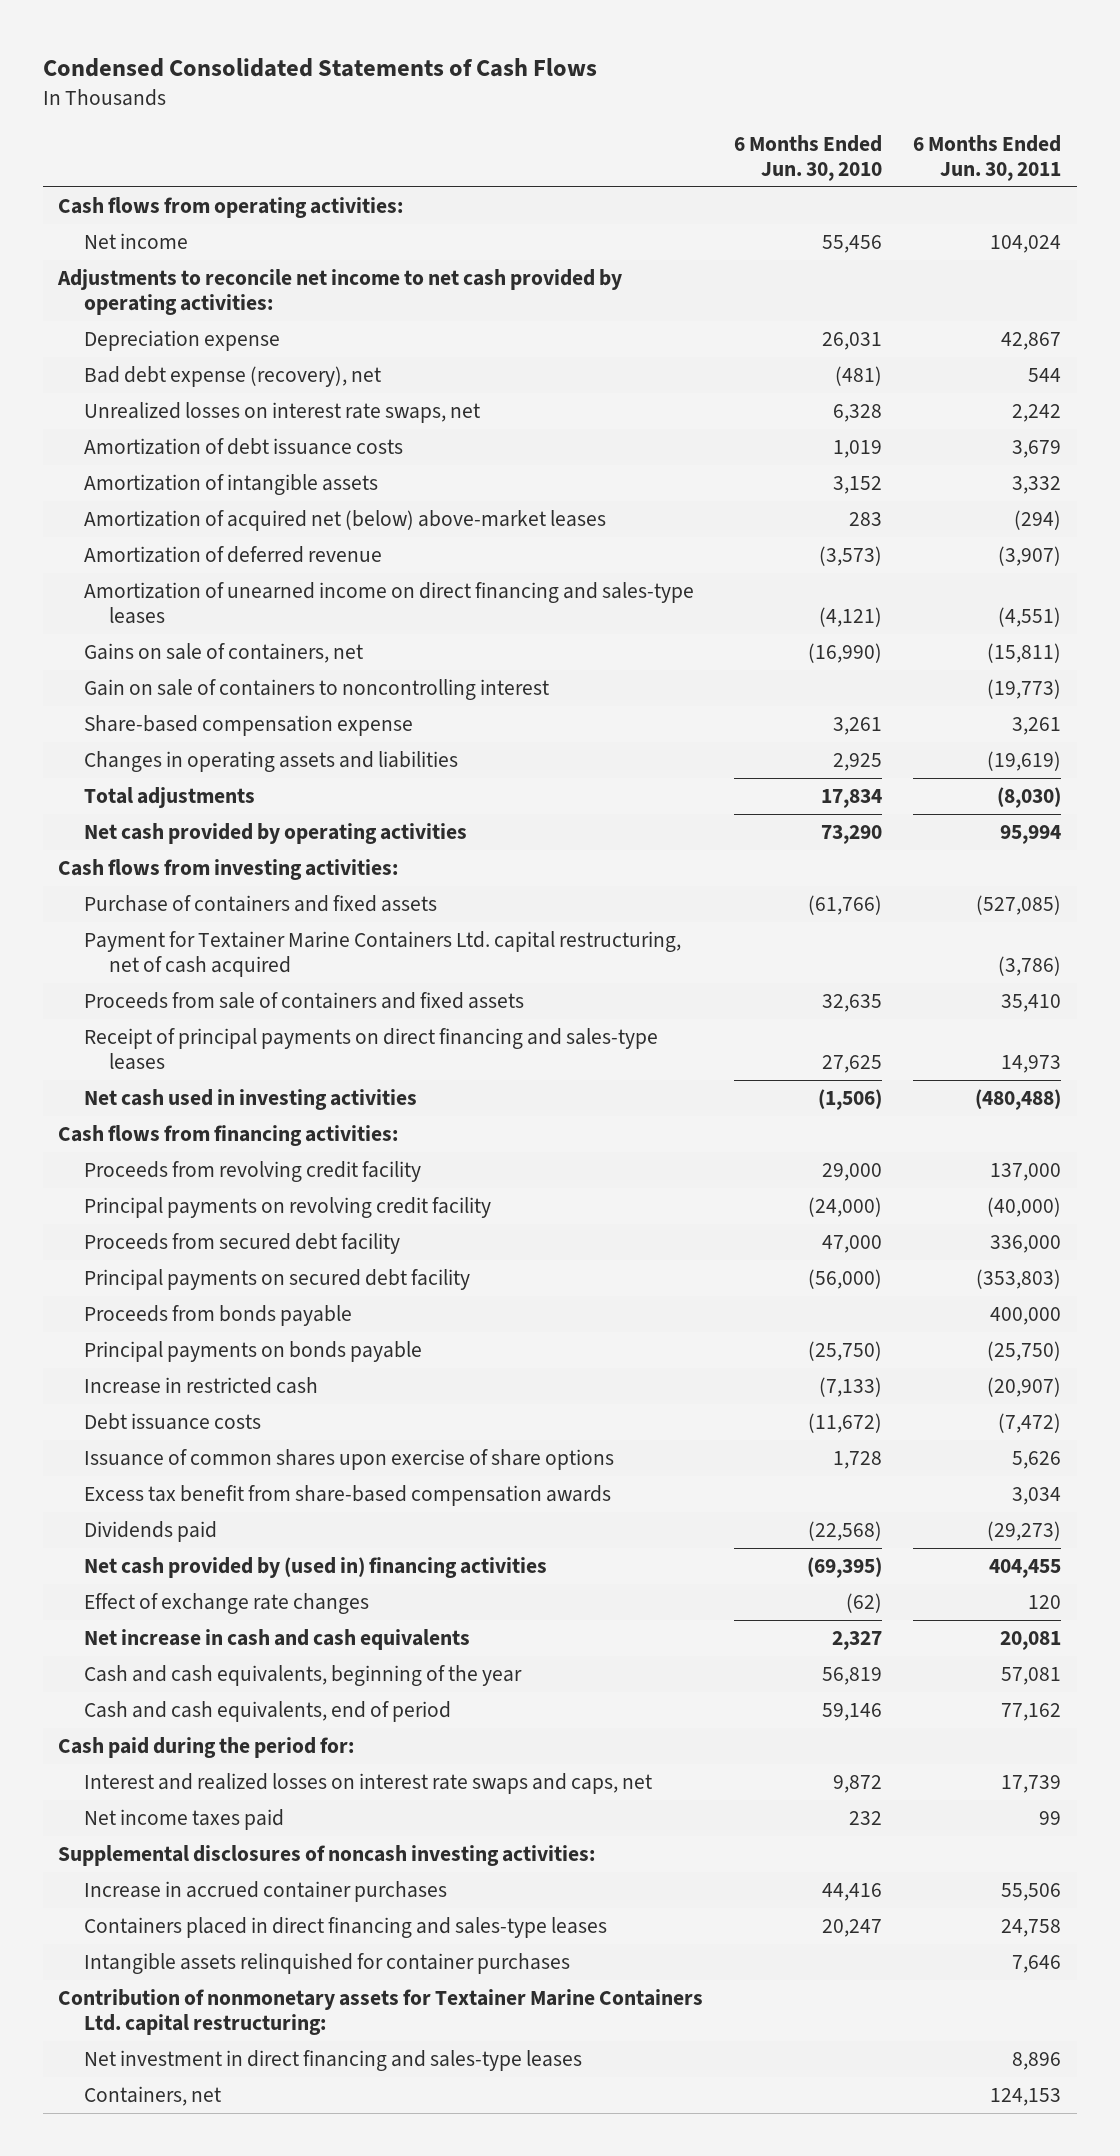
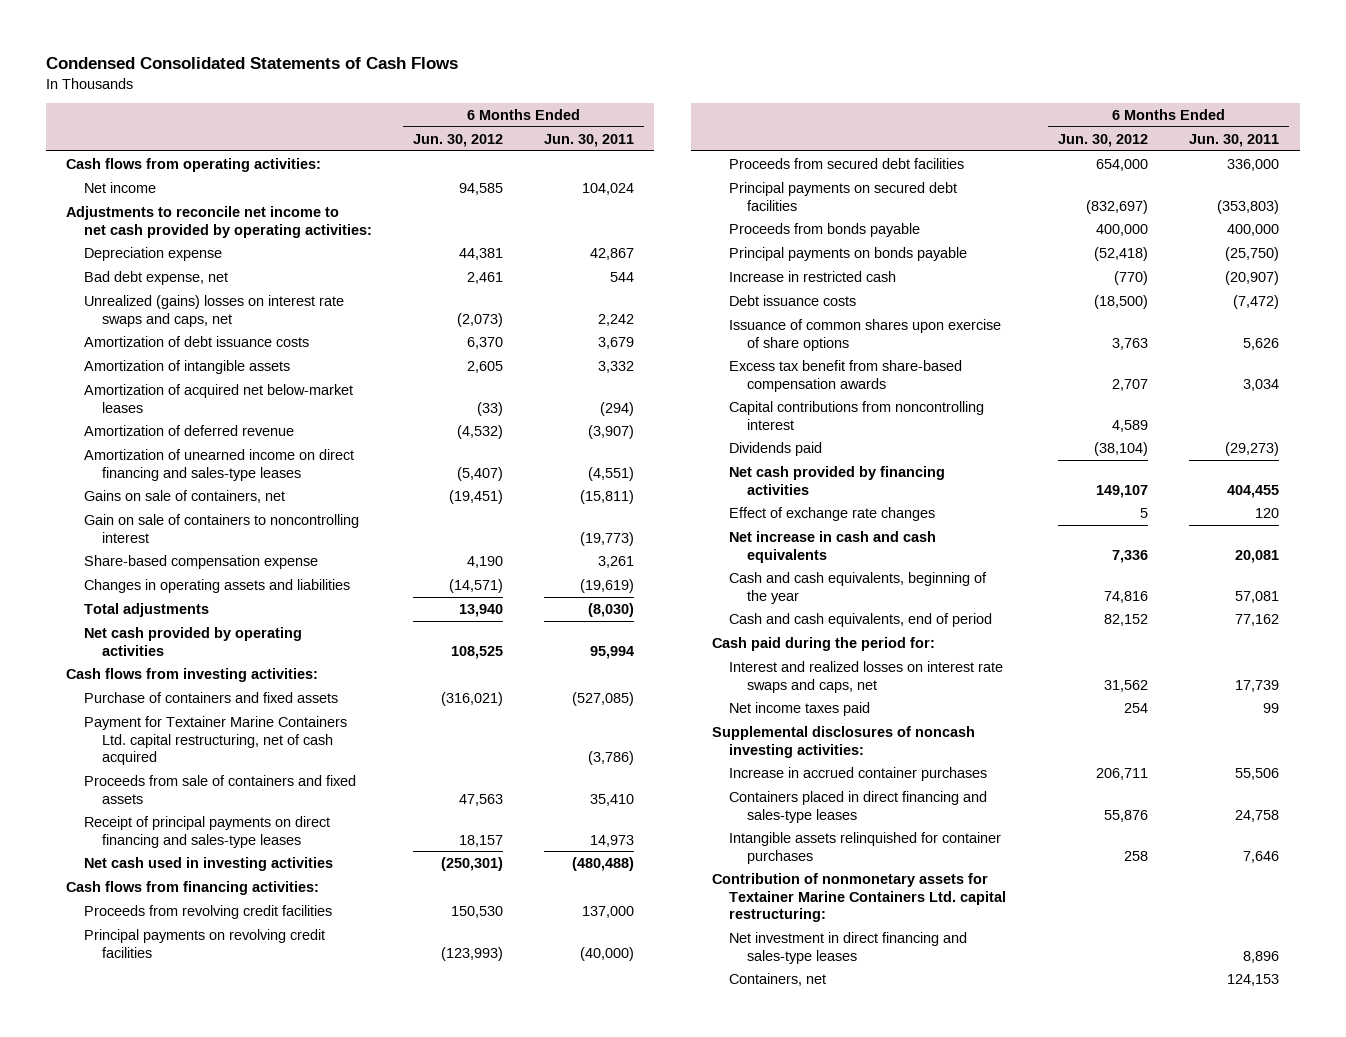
[734,134,883,182] 6 Months Ended Jun. 30, 2010 -> none
none -> [413,133,504,147] Jun. 30, 2012
[83,365,381,387] Bad debt expense (recovery), net -> [84,270,229,285] Bad debt expense, net
[83,401,480,423] Unrealized losses on interest rate swaps, net -> [84,294,345,327] Unrealized (gains) losses on interest rate swaps and caps, net
[83,509,606,531] Amortization of acquired net (below) above-market leases -> [84,383,354,413] Amortization of acquired net below-market leases
[83,1160,421,1182] Proceeds from revolving credit facility -> [84,904,333,919] Proceeds from revolving credit facilities
[83,1196,491,1218] Principal payments on revolving credit facility -> [84,928,326,958] Principal payments on revolving credit facilities
[83,1232,400,1254] Proceeds from secured debt facility -> [729,157,965,169] Proceeds from secured debt facilities
[83,1268,470,1290] Principal payments on secured debt facility -> [729,181,958,211] Principal payments on secured debt facilities
none -> [729,400,985,430] Capital contributions from noncontrolling interest
[83,1556,547,1578] Net cash provided by (used in) financing activities -> [729,465,946,495] Net cash provided by financing activities

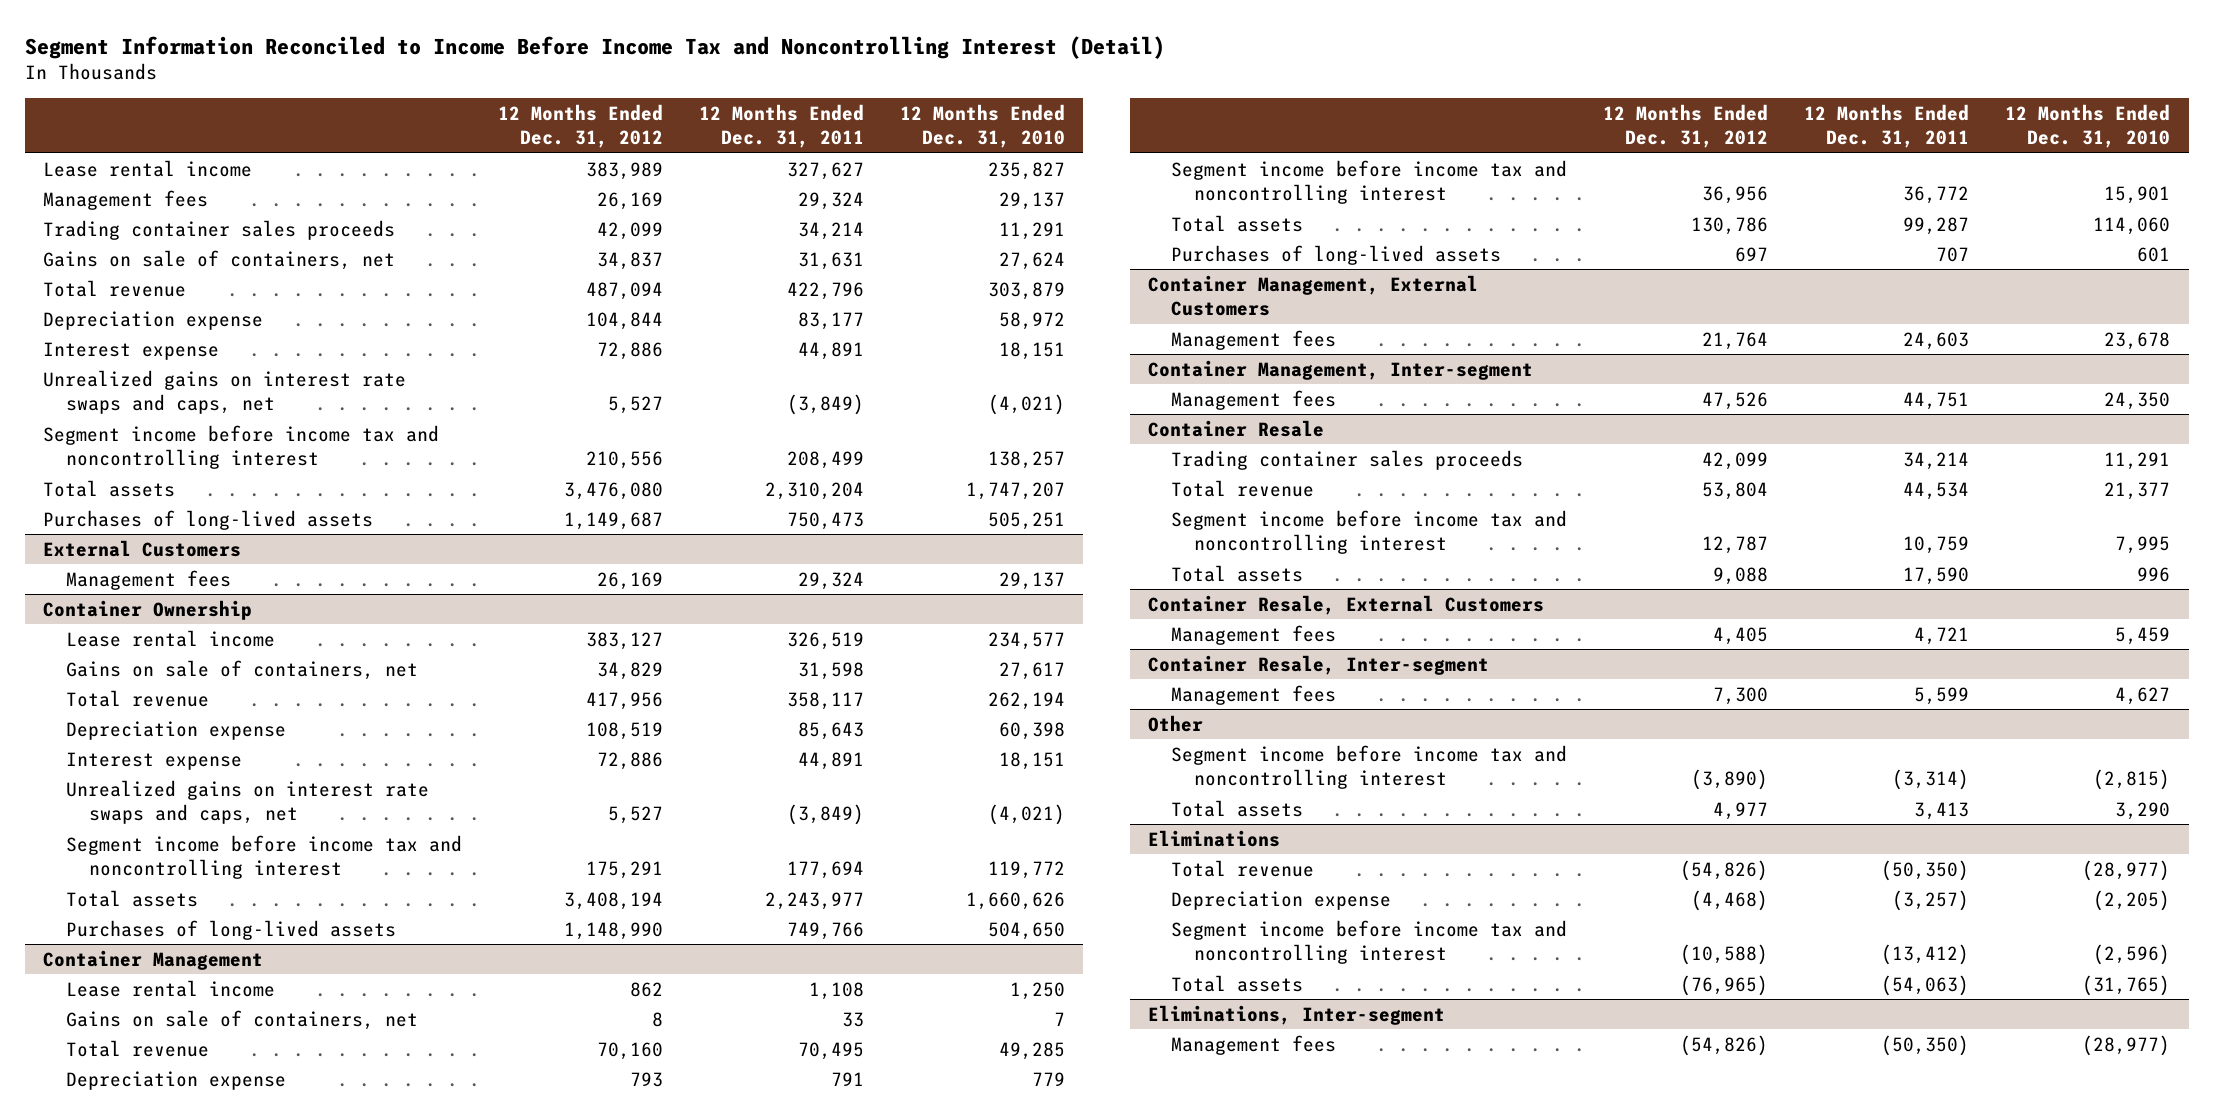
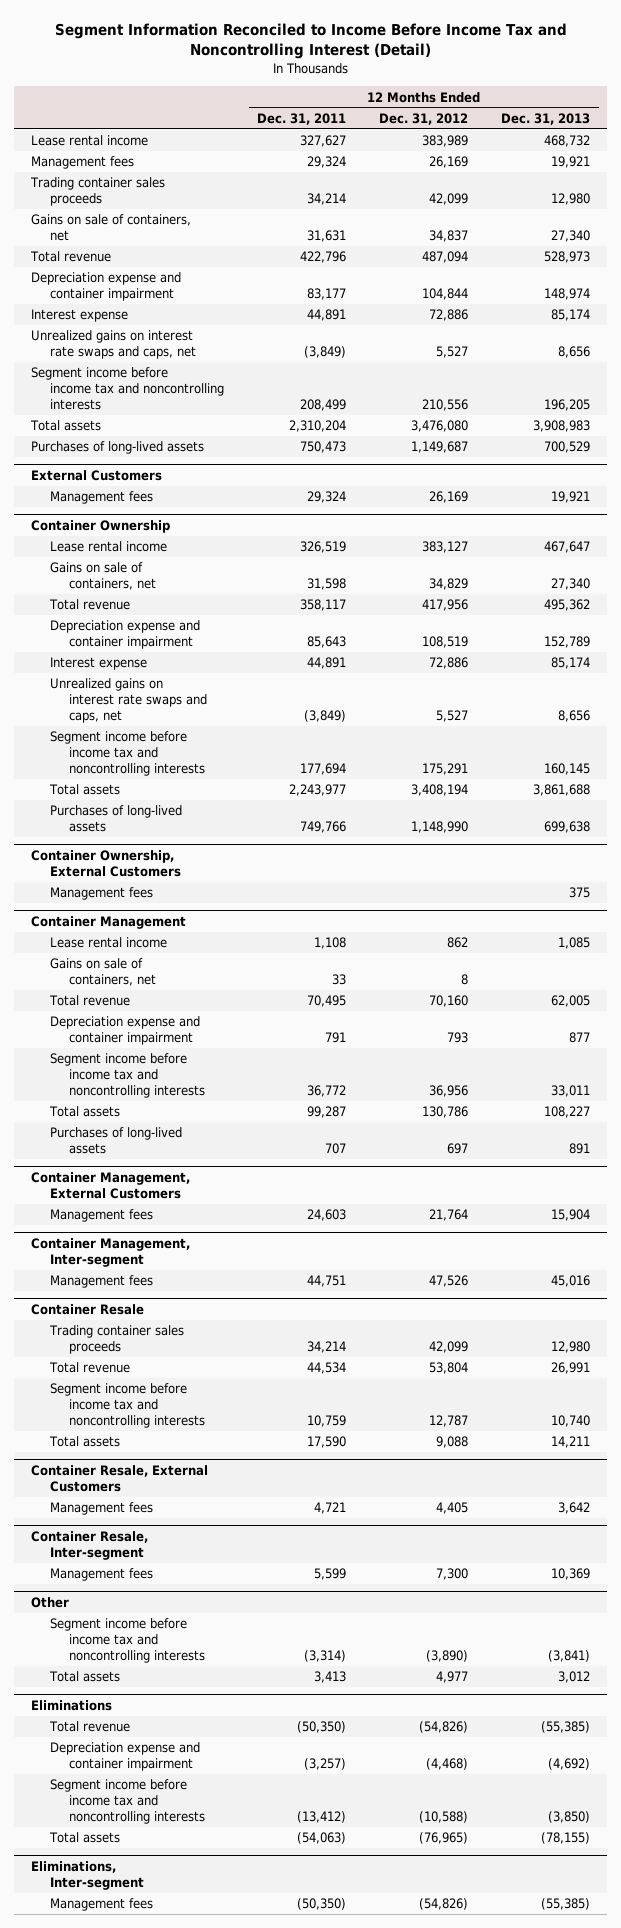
[900,103,1066,149] 12 Months Ended Dec. 31, 2010 -> none
none -> [501,113,591,126] Dec. 31, 2013
[42,310,263,330] Depreciation expense -> [30,272,181,302] Depreciation expense and container impairment
[42,424,439,470] Segment income before income tax and noncontrolling interest -> [30,367,224,410] Segment income before income tax and noncontrolling interests
[65,720,286,740] Depreciation expense -> [49,620,200,650] Depreciation expense and container impairment
[65,834,462,880] Segment income before income tax and noncontrolling interest -> [49,731,206,776] Segment income before income tax and noncontrolling interests
none -> [30,850,181,878] Container Ownership, External Customers
none -> [49,887,153,901] Management fees
[65,1070,286,1090] Depreciation expense -> [49,1016,200,1046] Depreciation expense and container impairment
[1171,159,1568,205] Segment income before income tax and noncontrolling interest -> [49,1053,206,1098] Segment income before income tax and noncontrolling interests
[1171,509,1568,555] Segment income before income tax and noncontrolling interest -> [49,1383,206,1428] Segment income before income tax and noncontrolling interests
[1171,744,1568,790] Segment income before income tax and noncontrolling interest -> [49,1618,206,1663] Segment income before income tax and noncontrolling interests
[1171,890,1392,910] Depreciation expense -> [49,1742,200,1772] Depreciation expense and container impairment
[1171,919,1568,965] Segment income before income tax and noncontrolling interest -> [49,1779,206,1824] Segment income before income tax and noncontrolling interests

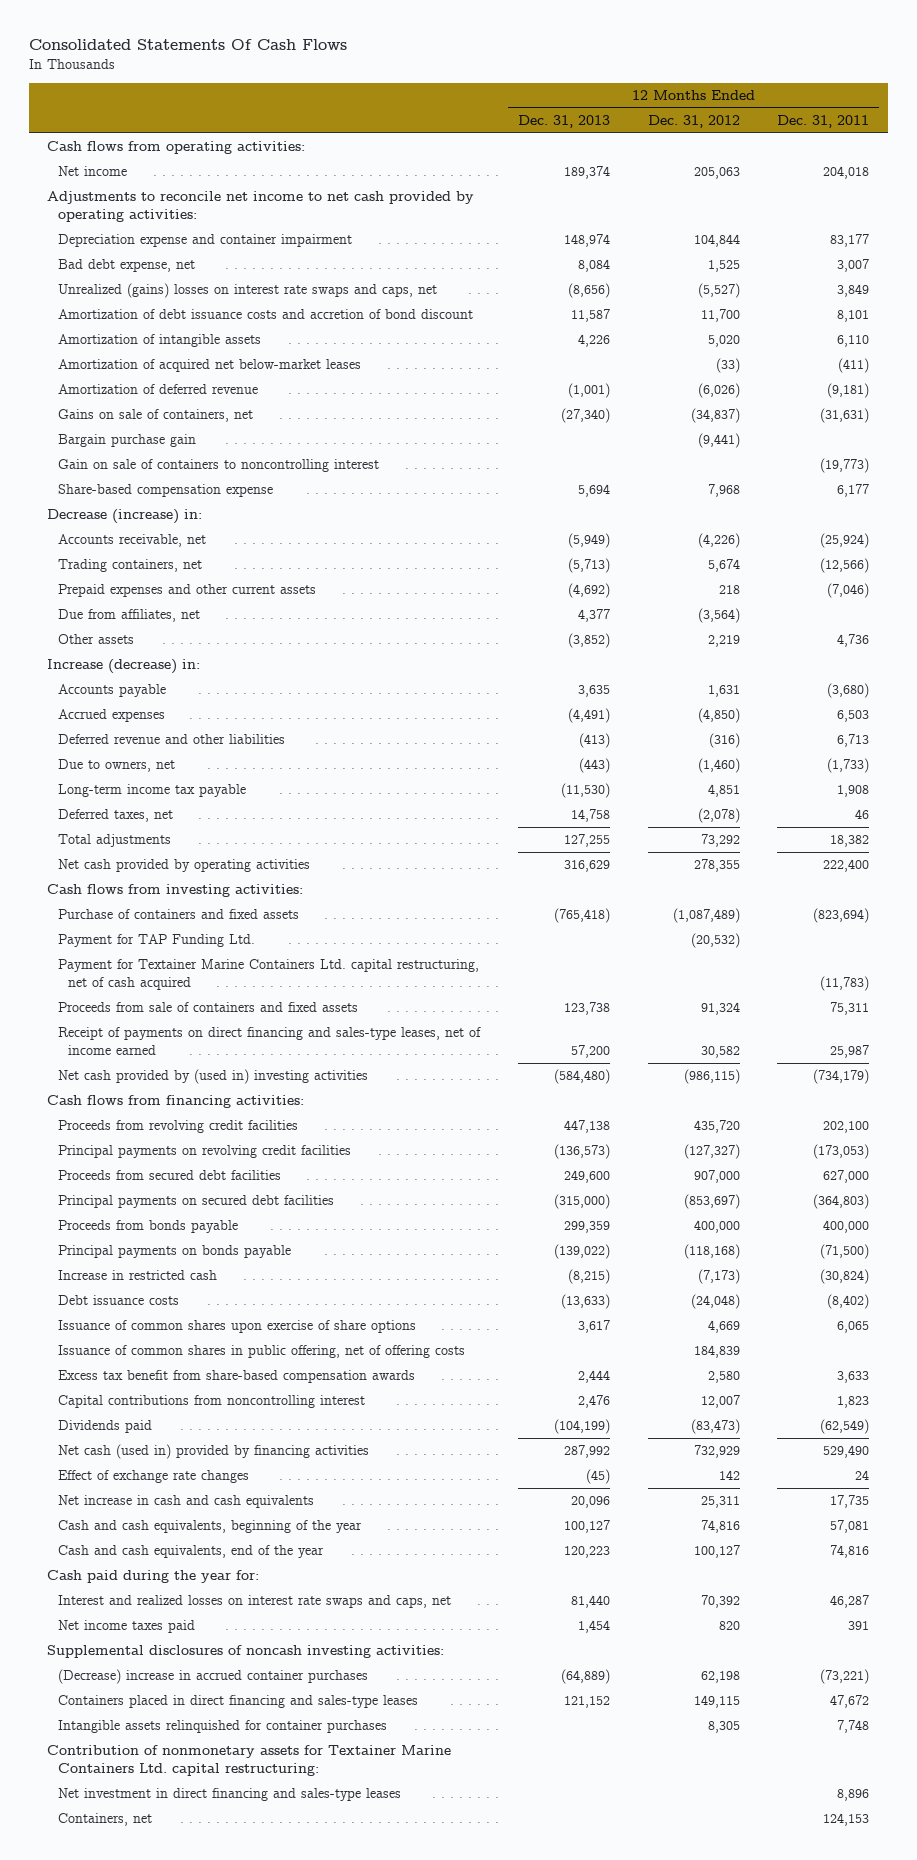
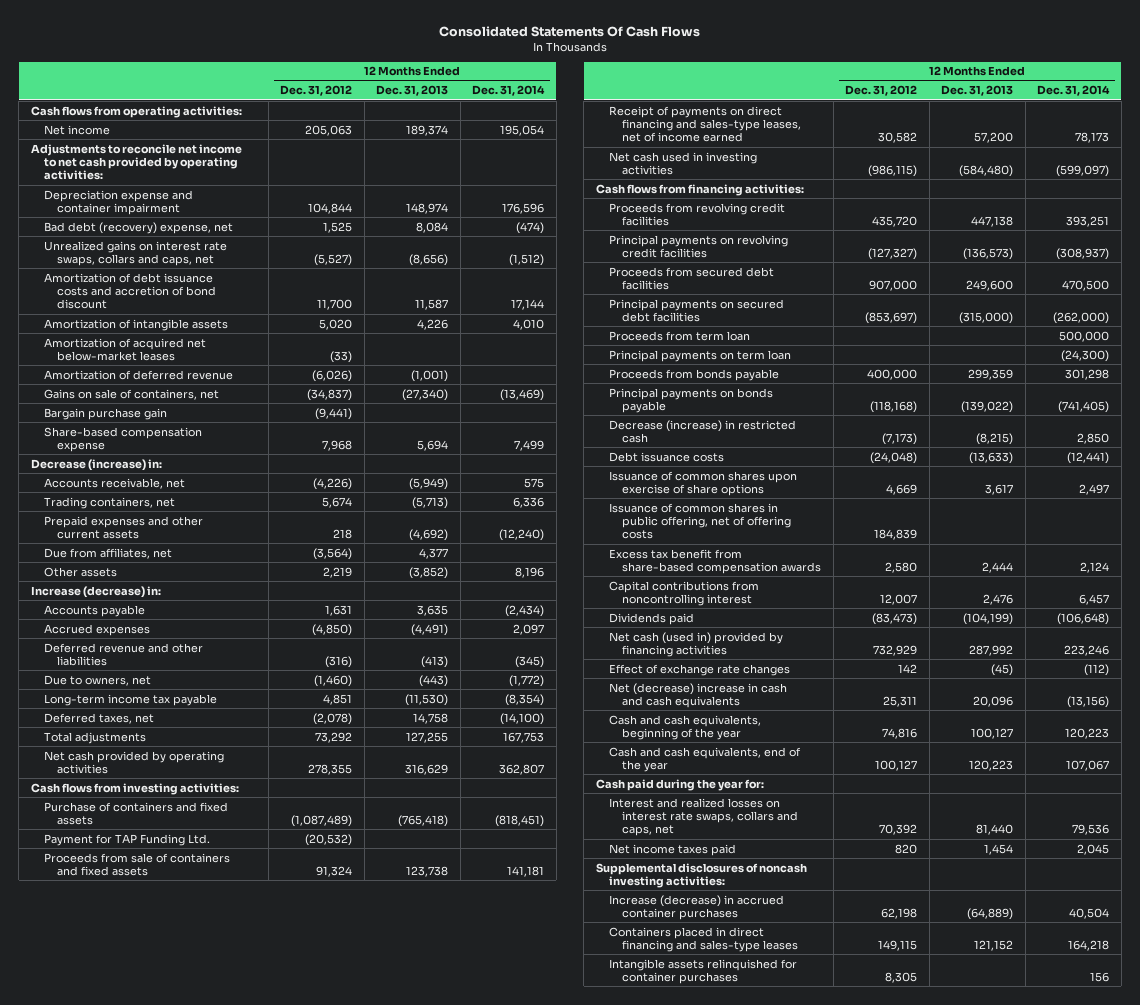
[777,114,870,128] Dec. 31, 2011 -> none
none -> [472,85,546,97] Dec. 31, 2014
[57,259,195,273] Bad debt expense, net -> [43,221,233,234] Bad debt (recovery) expense, net
[57,283,437,299] Unrealized (gains) losses on interest rate swaps and caps, net -> [43,240,227,266] Unrealized gains on interest rate swaps, collars and caps, net
[57,459,379,473] Gain on sale of containers to noncontrolling interest -> none
[57,959,479,990] Payment for Textainer Marine Containers Ltd. capital restructuring, net of cash acquired -> none
[57,1069,368,1085] Net cash provided by (used in) investing activities -> [608,151,757,175] Net cash used in investing activities
none -> [608,330,750,341] Proceeds from term loan
none -> [608,349,791,362] Principal payments on term loan
[57,1270,217,1281] Increase in restricted cash -> [608,419,796,443] Decrease (increase) in restricted cash
[57,1495,314,1509] Net increase in cash and cash equivalents -> [608,682,787,708] Net (decrease) increase in cash and cash equivalents
[57,1595,451,1609] Interest and realized losses on interest rate swaps and caps, net -> [608,797,799,837] Interest and realized losses on interest rate swaps, collars and caps, net
[57,1669,368,1685] (Decrease) increase in accrued container purchases -> [608,894,784,920] Increase (decrease) in accrued container purchases
[47,1745,452,1776] Contribution of nonmonetary assets for Textainer Marine Containers Ltd. capital restructuring: -> none
[57,1788,401,1802] Net investment in direct financing and sales-type leases -> none
[57,1813,152,1827] Containers, net -> none

